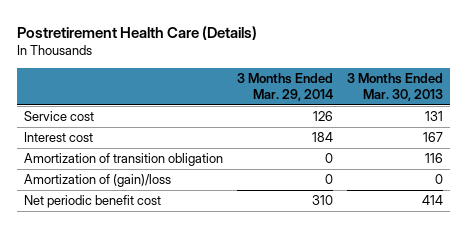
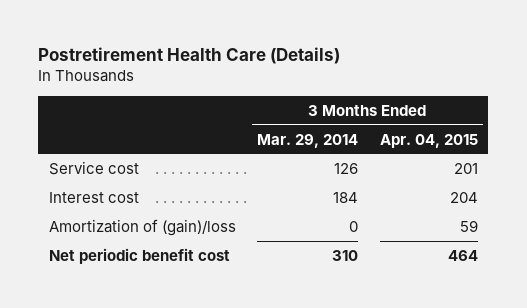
[346,72,443,102] 3 Months Ended Mar. 30, 2013 -> none
none -> [379,133,478,148] Apr. 04, 2015
[24,153,224,167] Amortization of transition obligation -> none

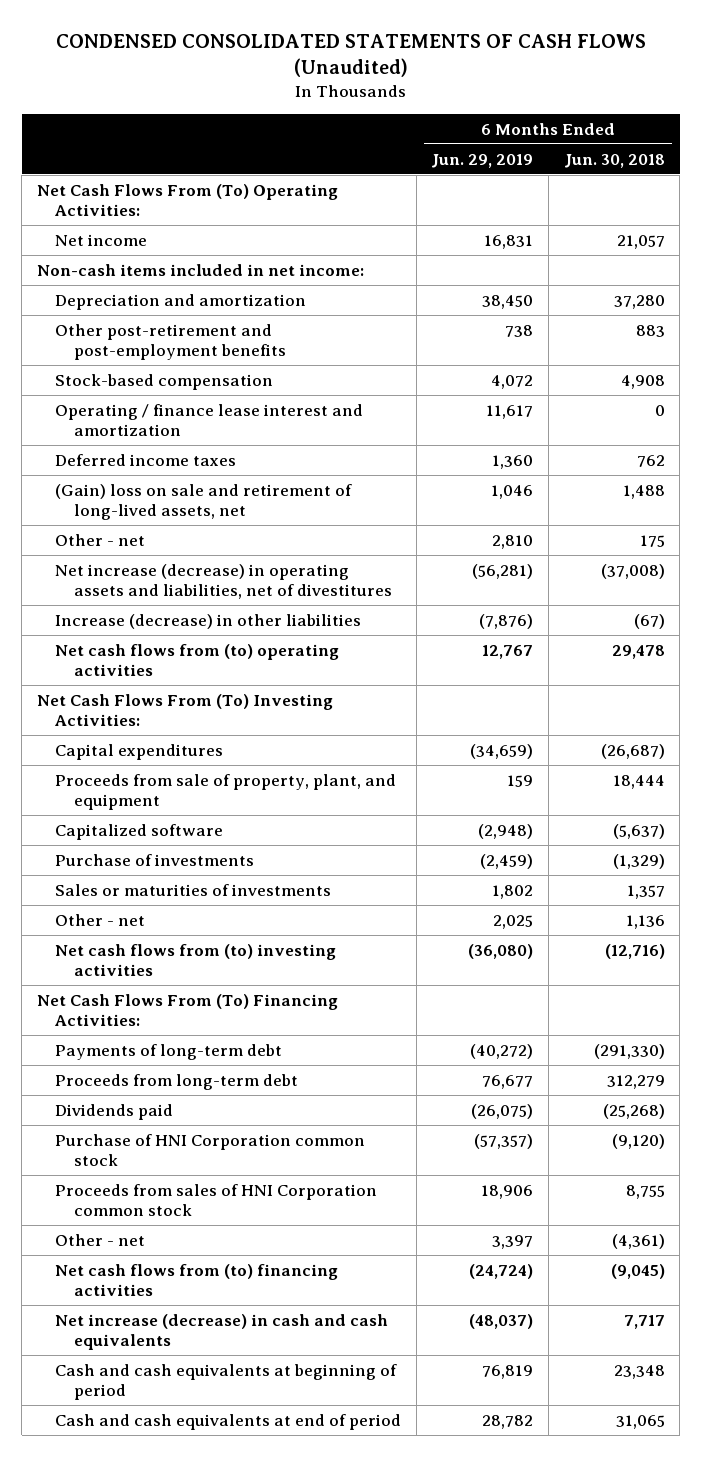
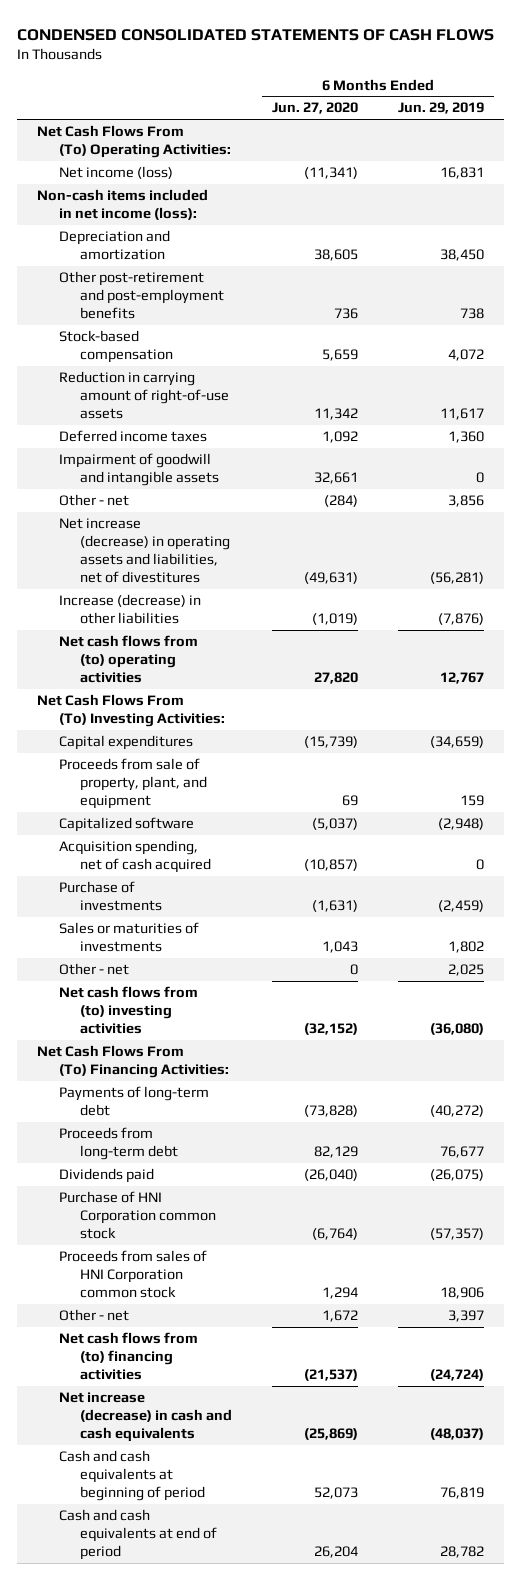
[55,33,646,78] CONDENSED CONSOLIDATED STATEMENTS OF CASH FLOWS (Unaudited) -> [17,28,495,41] CONDENSED CONSOLIDATED STATEMENTS OF CASH FLOWS
[563,153,665,168] Jun. 30, 2018 -> none
none -> [272,102,359,115] Jun. 27, 2020
[55,233,148,246] Net income -> [58,166,173,180] Net income (loss)
[36,263,364,276] Non-cash items included in net income: -> [37,189,209,221] Non-cash items included in net income (loss):
[55,403,364,437] Operating / finance lease interest and amortization -> [58,371,230,420] Reduction in carrying amount of right-of-use assets
[55,483,353,521] (Gain) loss on sale and retirement of long-lived assets, net -> none
none -> [58,453,220,487] Impairment of goodwill and intangible assets
[492,534,534,549] 2,810 -> [448,495,485,508] 3,856
none -> [58,840,212,874] Acquisition spending, net of cash acquired

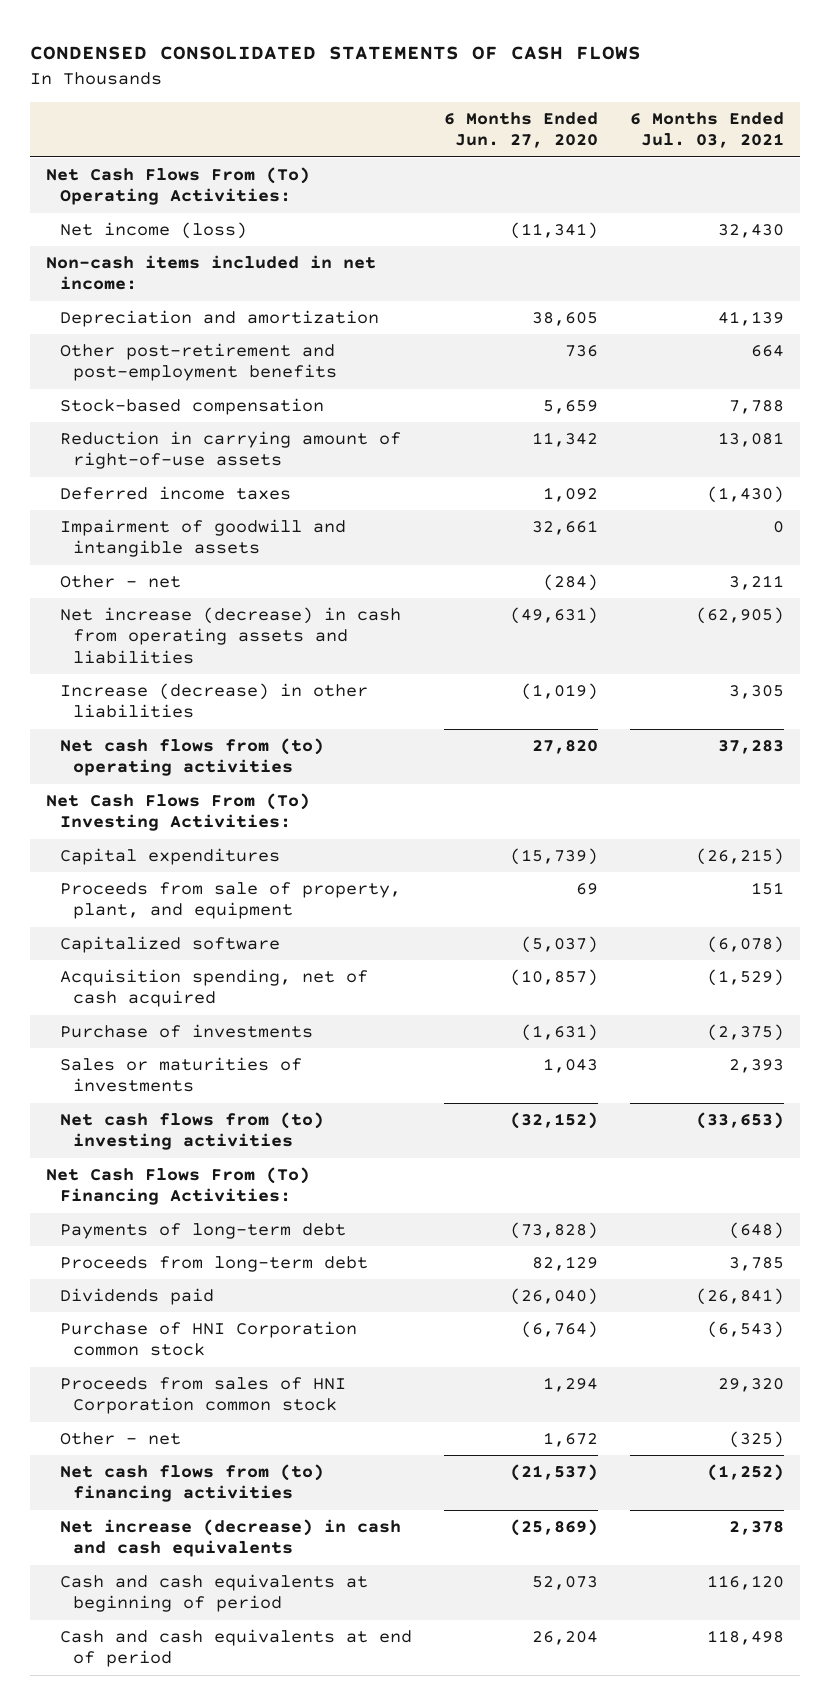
[398,102,485,115] Jun. 29, 2019 -> none
none -> [629,112,784,149] 6 Months Ended Jul. 03, 2021
[37,189,209,221] Non-cash items included in net income (loss): -> [46,255,377,291] Non-cash items included in net income:
[58,518,231,583] Net increase (decrease) in operating assets and liabilities, net of divestitures -> [59,607,401,664] Net increase (decrease) in cash from operating assets and liabilities
[58,963,129,976] Other - net -> none

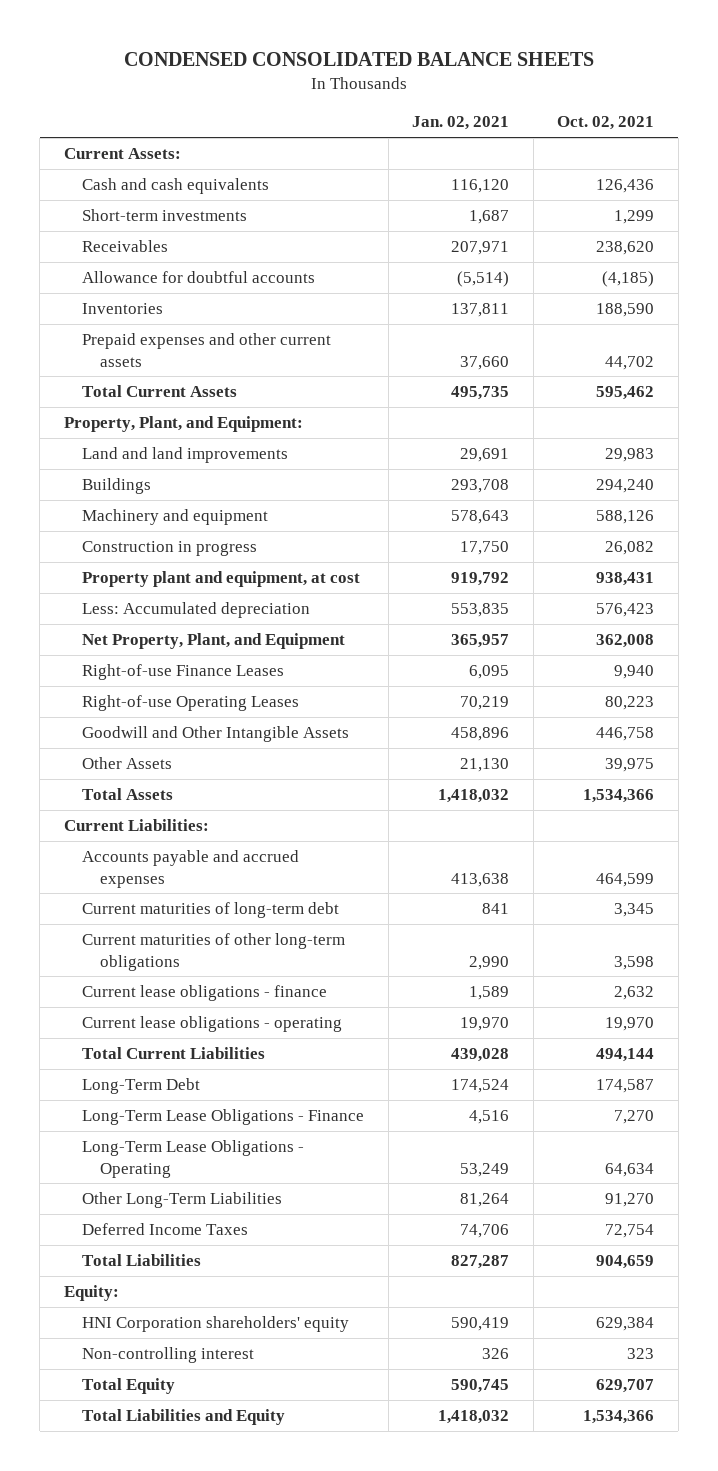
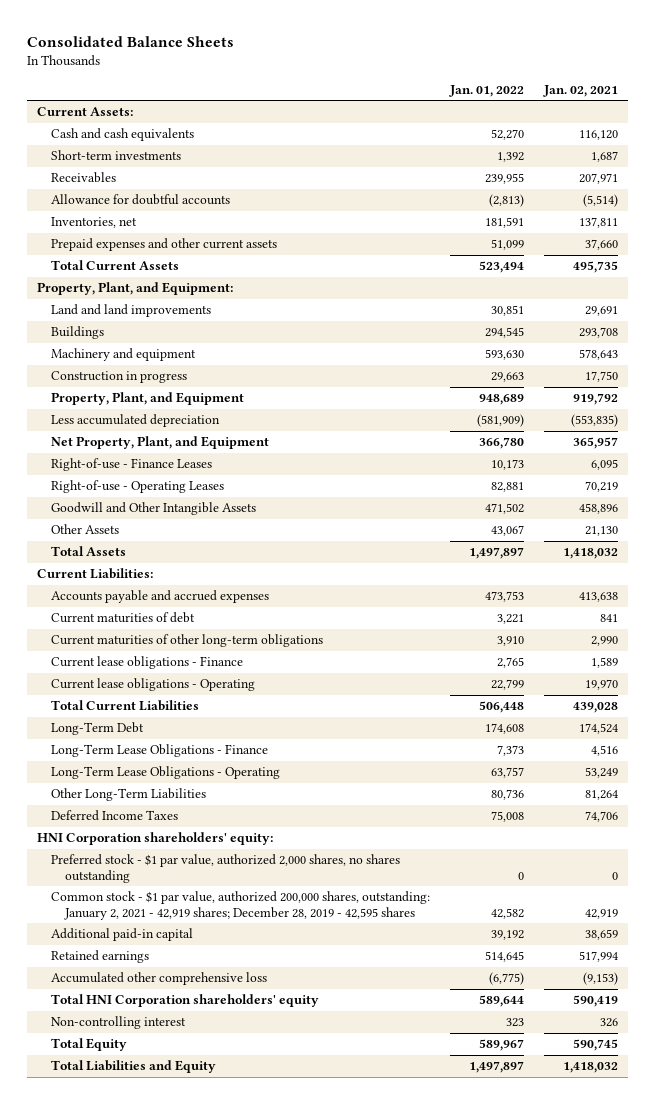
[123,52,594,67] CONDENSED CONSOLIDATED BALANCE SHEETS -> [26,36,234,48] Consolidated Balance Sheets
[557,116,655,131] Oct. 02, 2021 -> none
none -> [449,84,525,97] Jan. 01, 2022
[82,302,164,314] Inventories -> [50,217,137,229] Inventories, net
[82,570,361,587] Property plant and equipment, at cost -> [50,392,244,406] Property, Plant, and Equipment
[82,601,311,618] Less: Accumulated depreciation -> [50,414,220,428] Less accumulated depreciation
[451,602,510,617] 553,835 -> [571,414,619,428] (553,835)
[82,663,285,680] Right-of-use Finance Leases -> [50,458,212,472] Right-of-use - Finance Leases
[82,694,300,711] Right-of-use Operating Leases -> [50,480,224,494] Right-of-use - Operating Leases
[82,901,340,918] Current maturities of long-term debt -> [50,612,195,624] Current maturities of debt
[82,984,328,1001] Current lease obligations - finance -> [50,656,243,670] Current lease obligations - Finance
[82,1015,343,1032] Current lease obligations - operating -> [50,678,255,692] Current lease obligations - Operating
[82,1253,202,1266] Total Liabilities -> none
[63,1284,119,1301] Equity: -> none
none -> [36,832,273,846] HNI Corporation shareholders' equity:
none -> [50,854,400,883] Preferred stock - $1 par value, authorized 2,000 shares, no shares outstanding
none -> [50,891,430,920] Common stock - $1 par value, authorized 200,000 shares, outstanding: January 2, 2021 - 42,919 shares; December 28, 2019 - 42,595 shares
none -> [50,928,193,942] Additional paid-in capital
none -> [50,950,149,964] Retained earnings
none -> [50,972,267,986] Accumulated other comprehensive loss
[82,1315,350,1332] HNI Corporation shareholders' equity -> [50,994,319,1008] Total HNI Corporation shareholders' equity

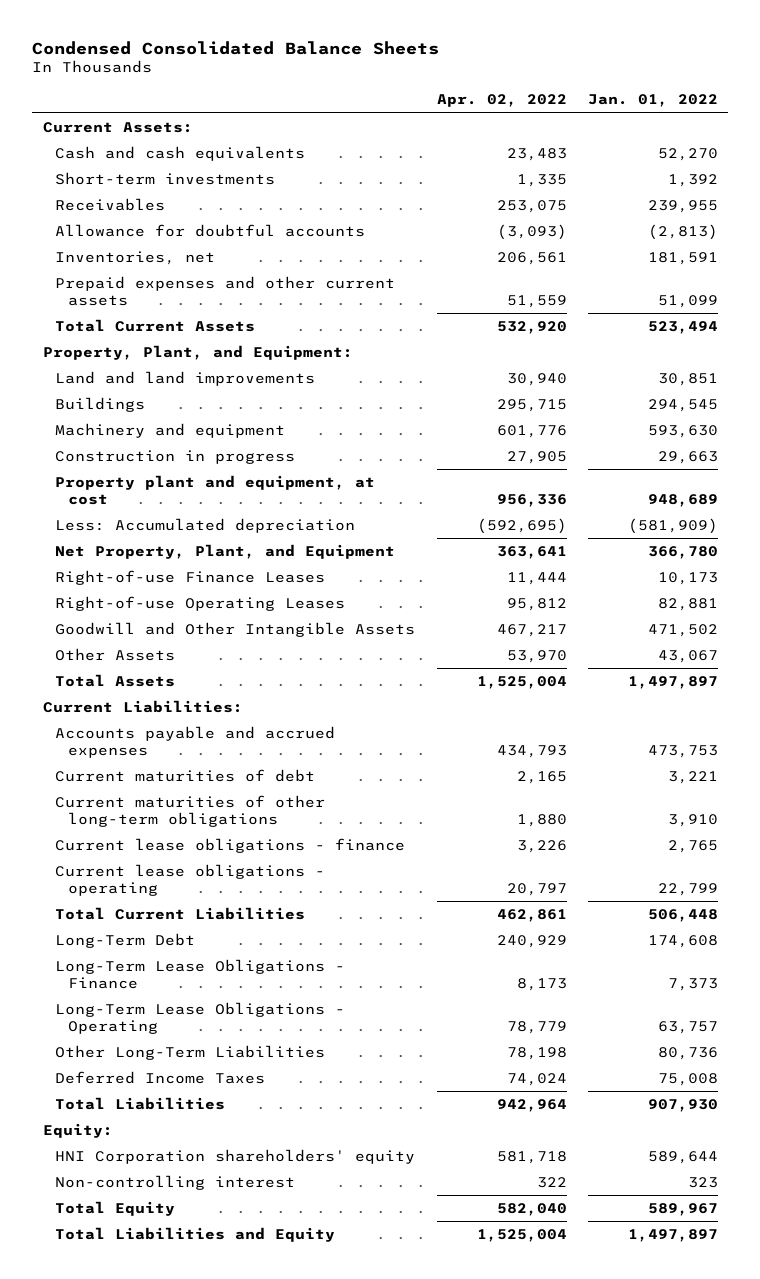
[26,36,234,48] Consolidated Balance Sheets -> [32,40,440,55] Condensed Consolidated Balance Sheets
[543,84,619,97] Jan. 02, 2021 -> none
none -> [436,94,567,108] Apr. 02, 2022
[50,392,244,406] Property, Plant, and Equipment -> [55,475,376,505] Property plant and equipment, at cost
[50,414,220,428] Less accumulated depreciation -> [55,518,356,534] Less: Accumulated depreciation
[50,458,212,472] Right-of-use - Finance Leases -> [55,570,326,586] Right-of-use Finance Leases
[50,480,224,494] Right-of-use - Operating Leases -> [55,596,346,612] Right-of-use Operating Leases
[50,656,243,670] Current lease obligations - Finance -> [55,838,406,854] Current lease obligations - finance
[50,678,255,692] Current lease obligations - Operating -> [55,864,326,896] Current lease obligations - operating
[36,832,273,846] HNI Corporation shareholders' equity: -> none
[50,854,400,883] Preferred stock - $1 par value, authorized 2,000 shares, no shares outstanding -> none
[50,891,430,920] Common stock - $1 par value, authorized 200,000 shares, outstanding: January 2, 2021 - 42,919 shares; December 28, 2019 - 42,595 shares -> none
[50,928,193,942] Additional paid-in capital -> none
[50,950,149,964] Retained earnings -> none
[50,972,267,986] Accumulated other comprehensive loss -> none
none -> [55,1097,226,1111] Total Liabilities
none -> [42,1123,113,1139] Equity:
[50,994,319,1008] Total HNI Corporation shareholders' equity -> [55,1149,416,1165] HNI Corporation shareholders' equity

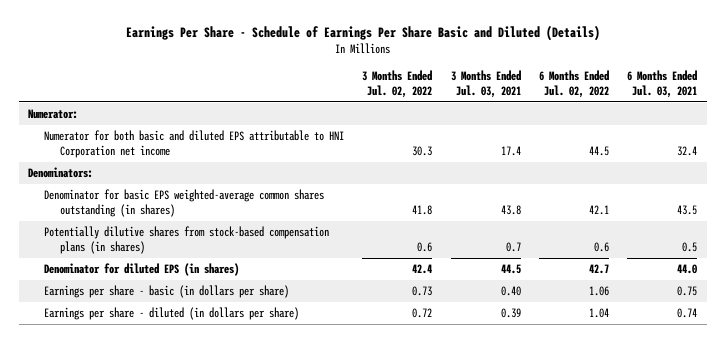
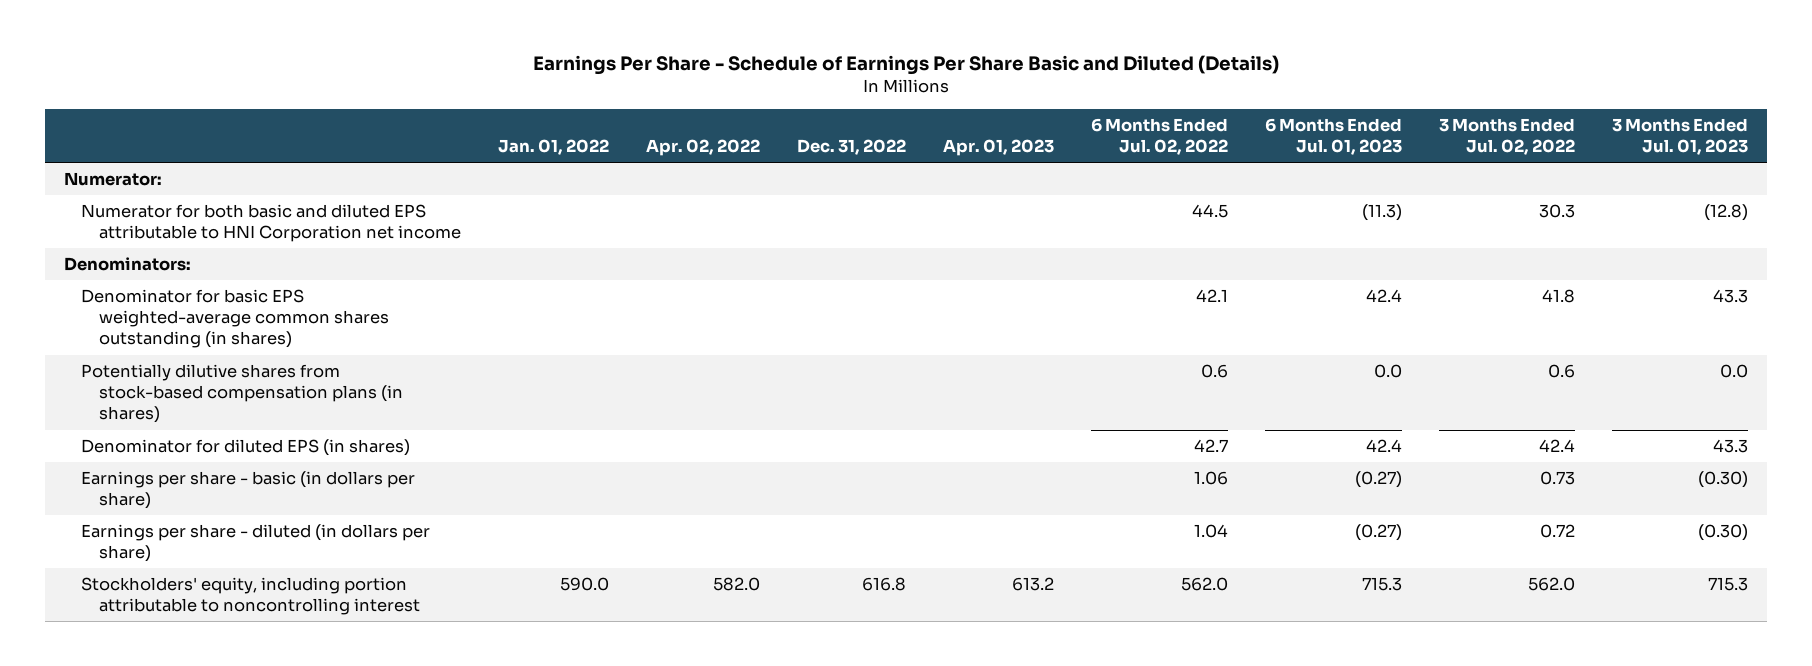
[450,69,521,98] 3 Months Ended Jul. 03, 2021 -> none
[627,69,698,98] 6 Months Ended Jul. 03, 2021 -> none
none -> [497,138,609,155] Jan. 01, 2022
none -> [645,138,760,156] Apr. 02, 2022
none -> [796,138,906,155] Dec. 31, 2022
none -> [942,138,1054,156] Apr. 01, 2023
none -> [1264,117,1402,155] 6 Months Ended Jul. 01, 2023
none -> [1612,117,1749,155] 3 Months Ended Jul. 01, 2023
none -> [81,577,420,616] Stockholders' equity, including portion attributable to noncontrolling interest

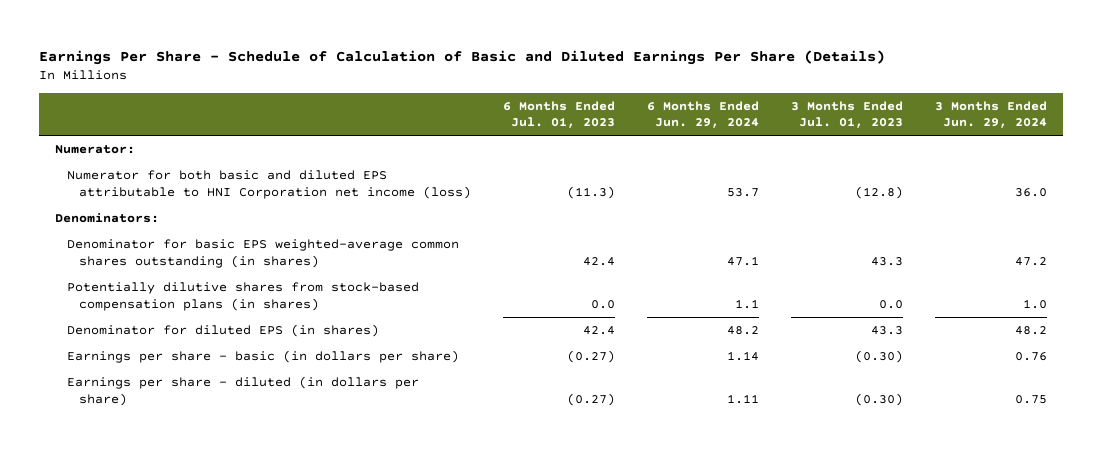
[532,55,1279,76] Earnings Per Share - Schedule of Earnings Per Share Basic and Diluted (Details) -> [39,49,886,65] Earnings Per Share - Schedule of Calculation of Basic and Diluted Earnings Per Share (Details)
[497,138,609,155] Jan. 01, 2022 -> none
[645,138,760,156] Apr. 02, 2022 -> none
[796,138,906,155] Dec. 31, 2022 -> none
[942,138,1054,156] Apr. 01, 2023 -> none
[1090,117,1228,155] 6 Months Ended Jul. 02, 2022 -> none
[1439,117,1576,155] 3 Months Ended Jul. 02, 2022 -> none
none -> [647,100,760,129] 6 Months Ended Jun. 29, 2024
none -> [934,100,1047,129] 3 Months Ended Jun. 29, 2024
[81,204,461,243] Numerator for both basic and diluted EPS attributable to HNI Corporation net income -> [67,170,472,199] Numerator for both basic and diluted EPS attributable to HNI Corporation net income (loss)
[81,577,420,616] Stockholders' equity, including portion attributable to noncontrolling interest -> none

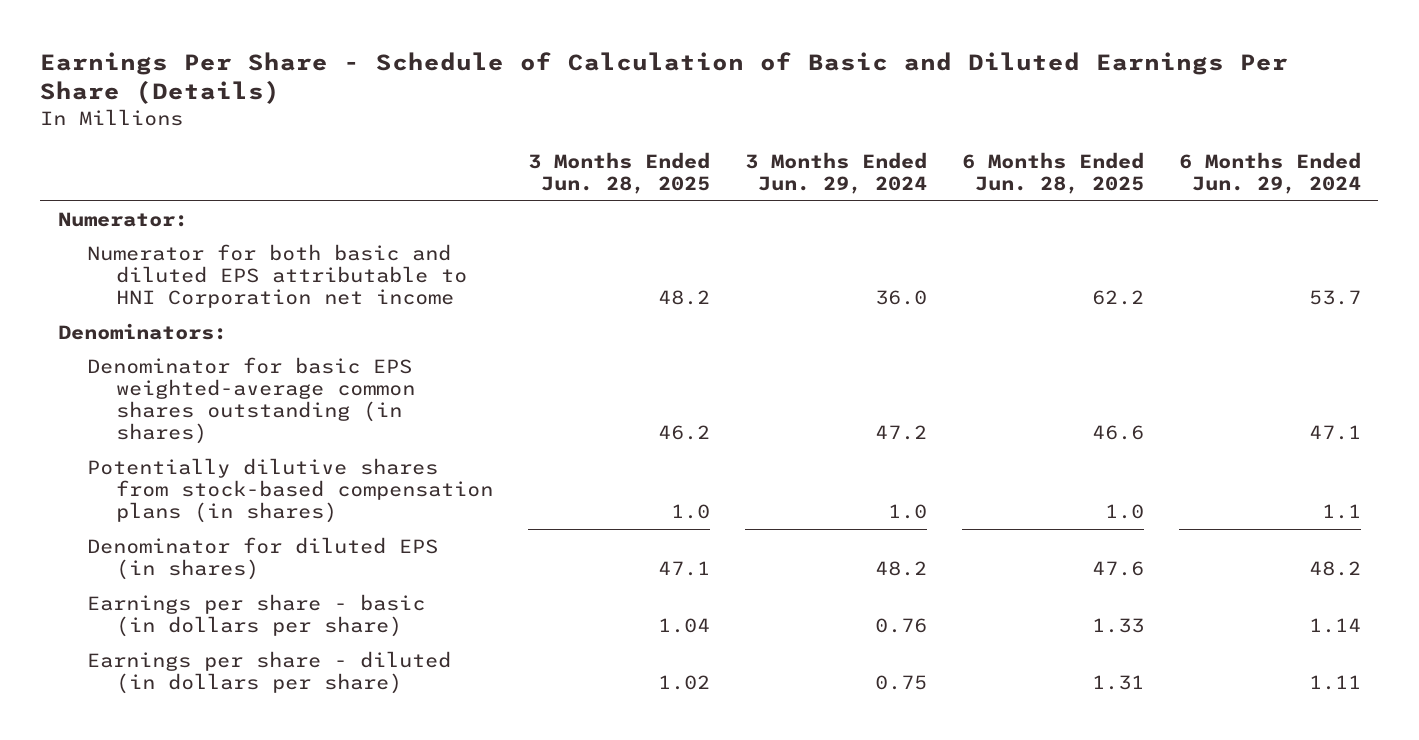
[503,100,616,129] 6 Months Ended Jul. 01, 2023 -> none
[790,100,903,129] 3 Months Ended Jul. 01, 2023 -> none
none -> [528,152,711,195] 3 Months Ended Jun. 28, 2025
none -> [962,152,1145,195] 6 Months Ended Jun. 28, 2025
[67,170,472,199] Numerator for both basic and diluted EPS attributable to HNI Corporation net income (loss) -> [87,243,468,309] Numerator for both basic and diluted EPS attributable to HNI Corporation net income

